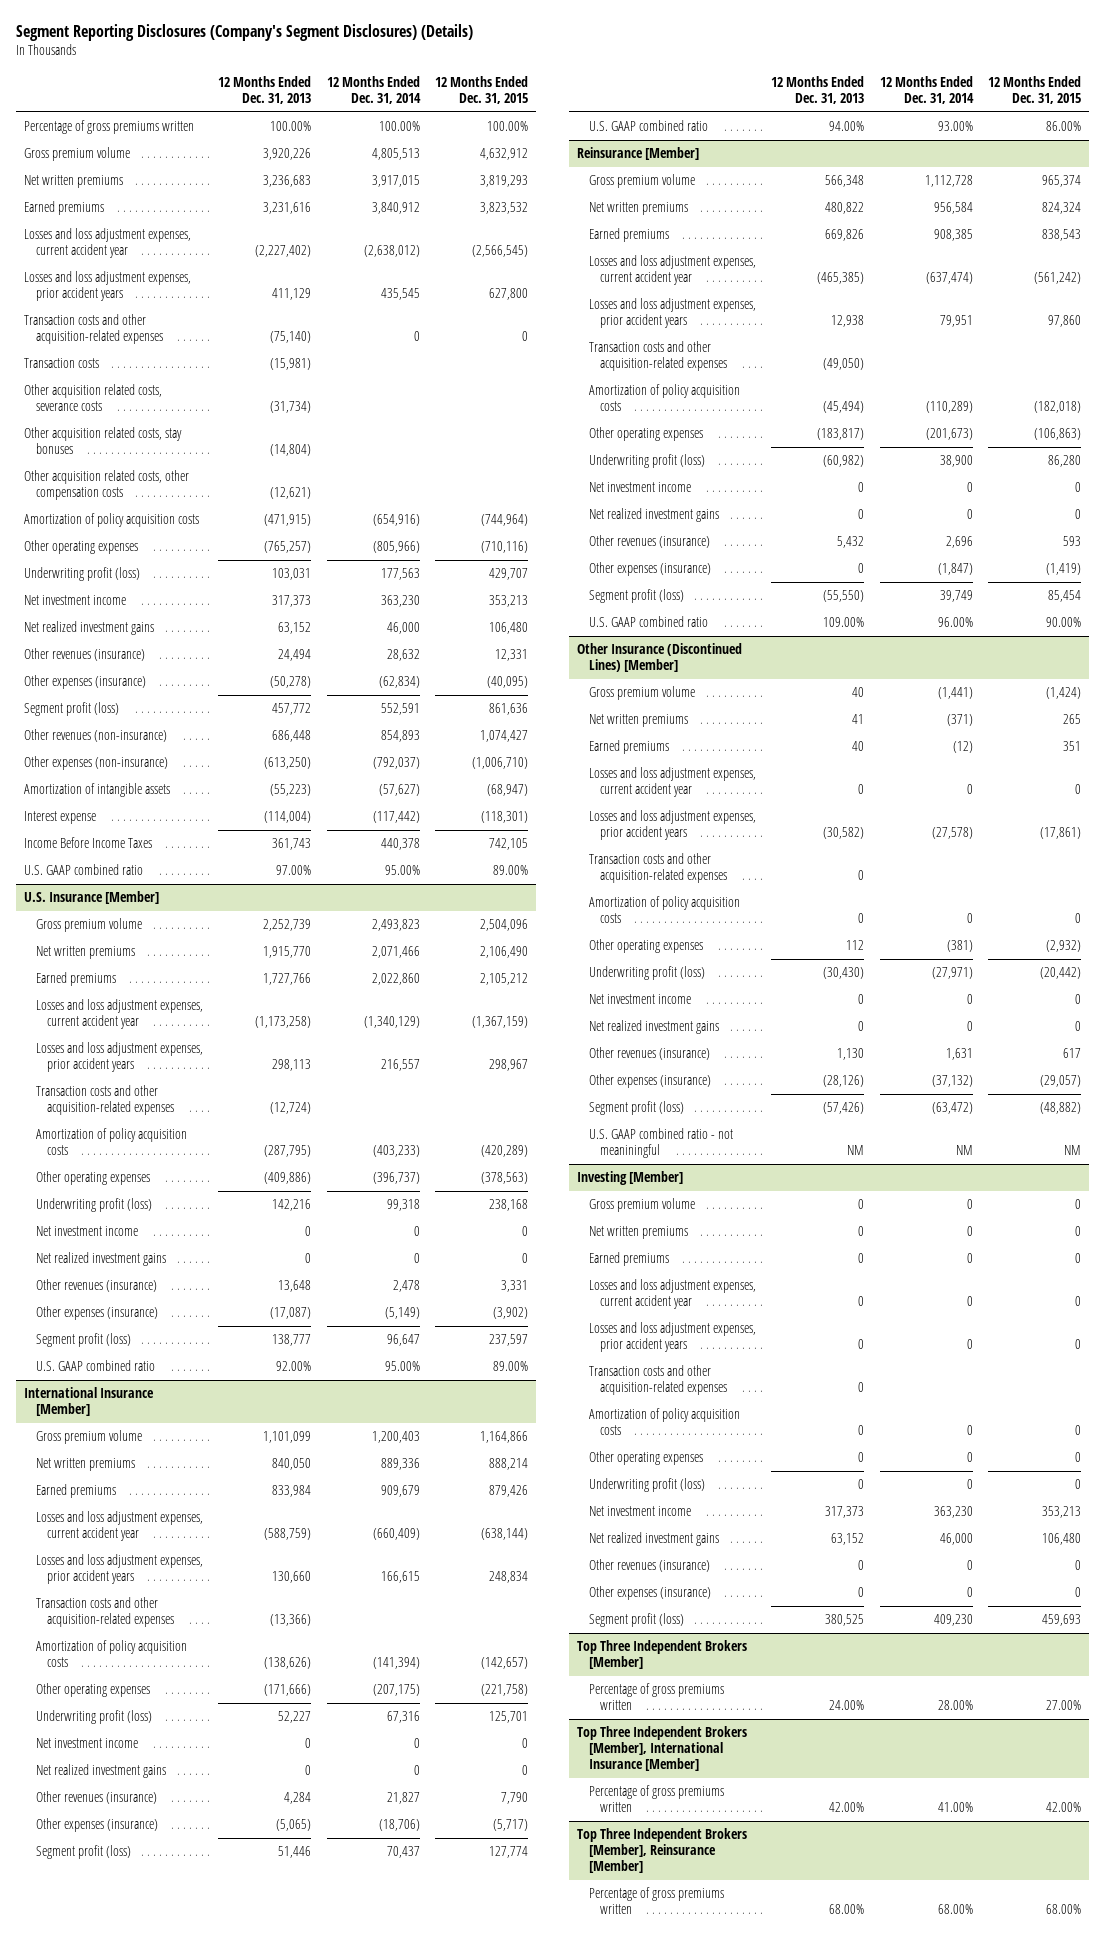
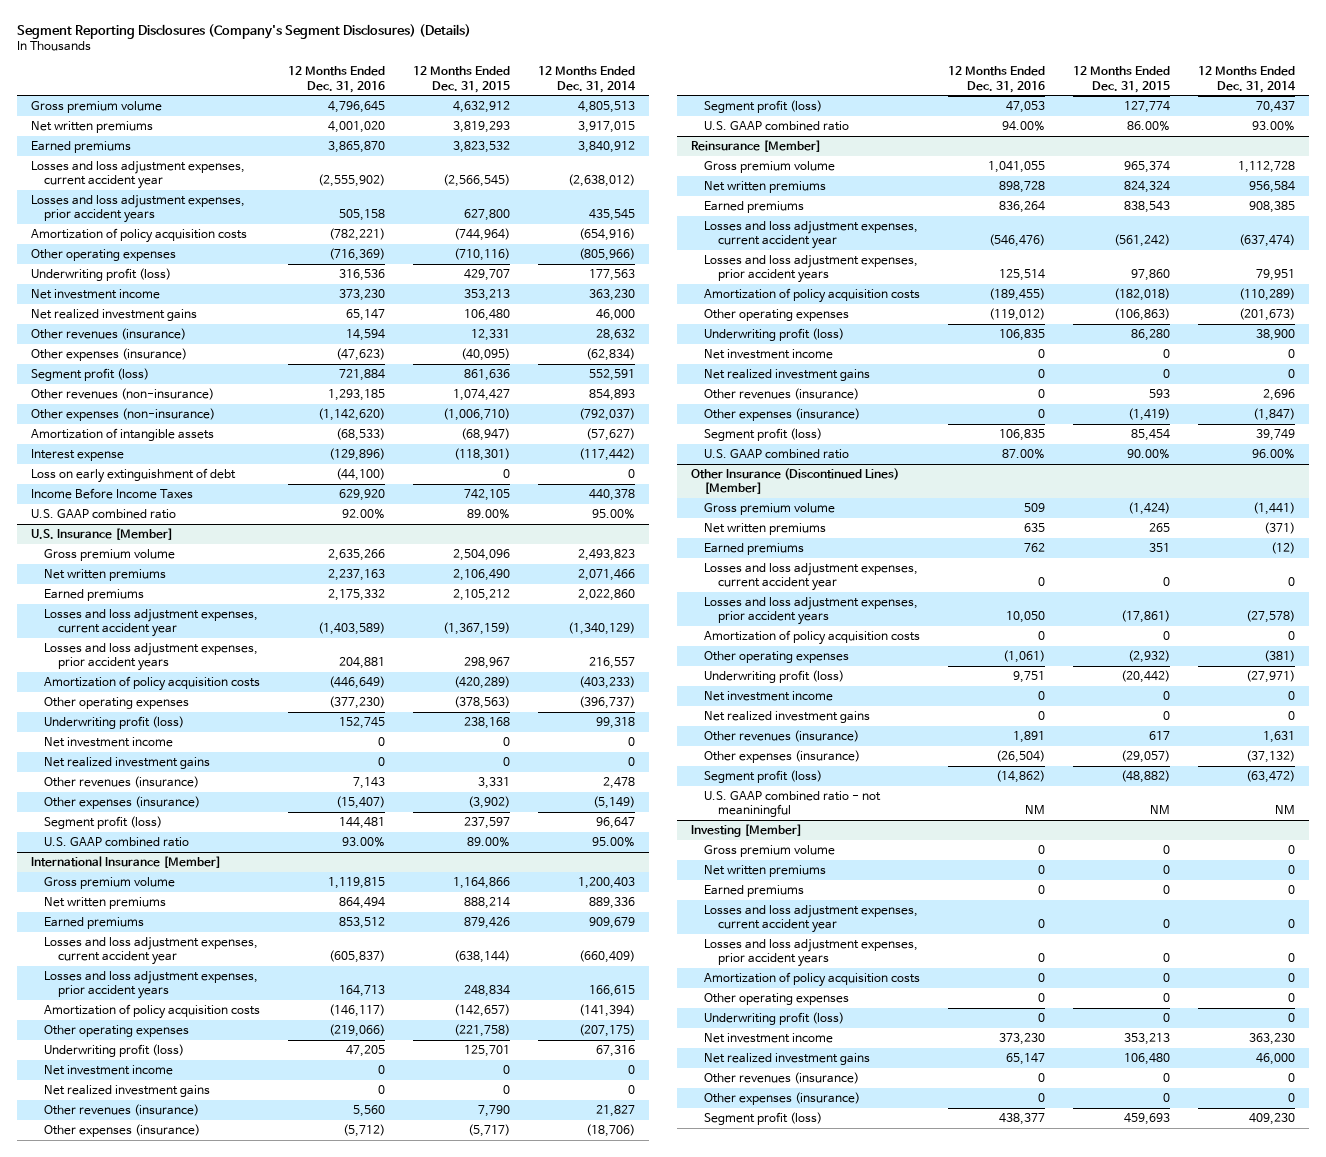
[218,76,312,105] 12 Months Ended Dec. 31, 2013 -> none
none -> [288,66,386,93] 12 Months Ended Dec. 31, 2016
[24,120,195,135] Percentage of gross premiums written -> none
[24,314,163,345] Transaction costs and other acquisition-related expenses -> none
[24,358,100,369] Transaction costs -> none
[24,384,163,412] Other acquisition related costs, severance costs -> none
[24,427,183,455] Other acquisition related costs, stay bonuses -> none
[24,470,190,501] Other acquisition related costs, other compensation costs -> none
none -> [31,467,237,483] Loss on early extinguishment of debt
[35,1085,175,1116] Transaction costs and other acquisition-related expenses -> none
[35,1597,175,1628] Transaction costs and other acquisition-related expenses -> none
[588,341,728,372] Transaction costs and other acquisition-related expenses -> none
[588,853,728,884] Transaction costs and other acquisition-related expenses -> none
[588,1365,728,1396] Transaction costs and other acquisition-related expenses -> none
[577,1640,748,1670] Top Three Independent Brokers [Member] -> none
[588,1683,724,1711] Percentage of gross premiums written -> none
[577,1726,748,1772] Top Three Independent Brokers [Member], International Insurance [Member] -> none
[588,1785,724,1813] Percentage of gross premiums written -> none
[577,1828,748,1874] Top Three Independent Brokers [Member], Reinsurance [Member] -> none
[588,1887,724,1915] Percentage of gross premiums written -> none

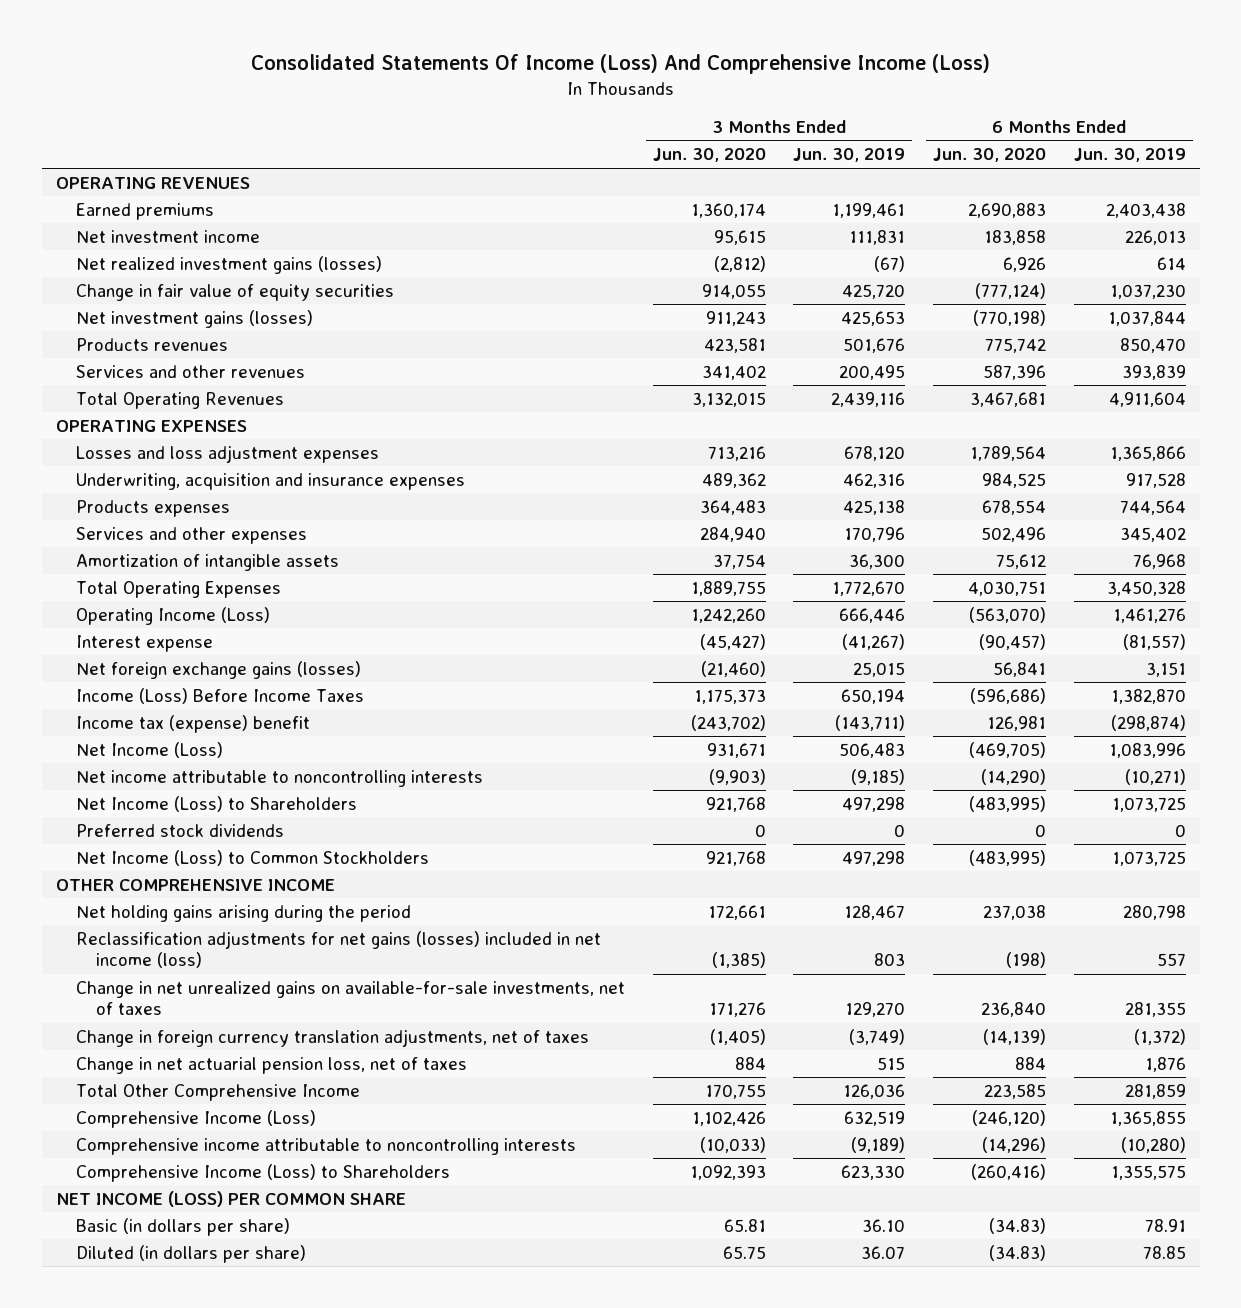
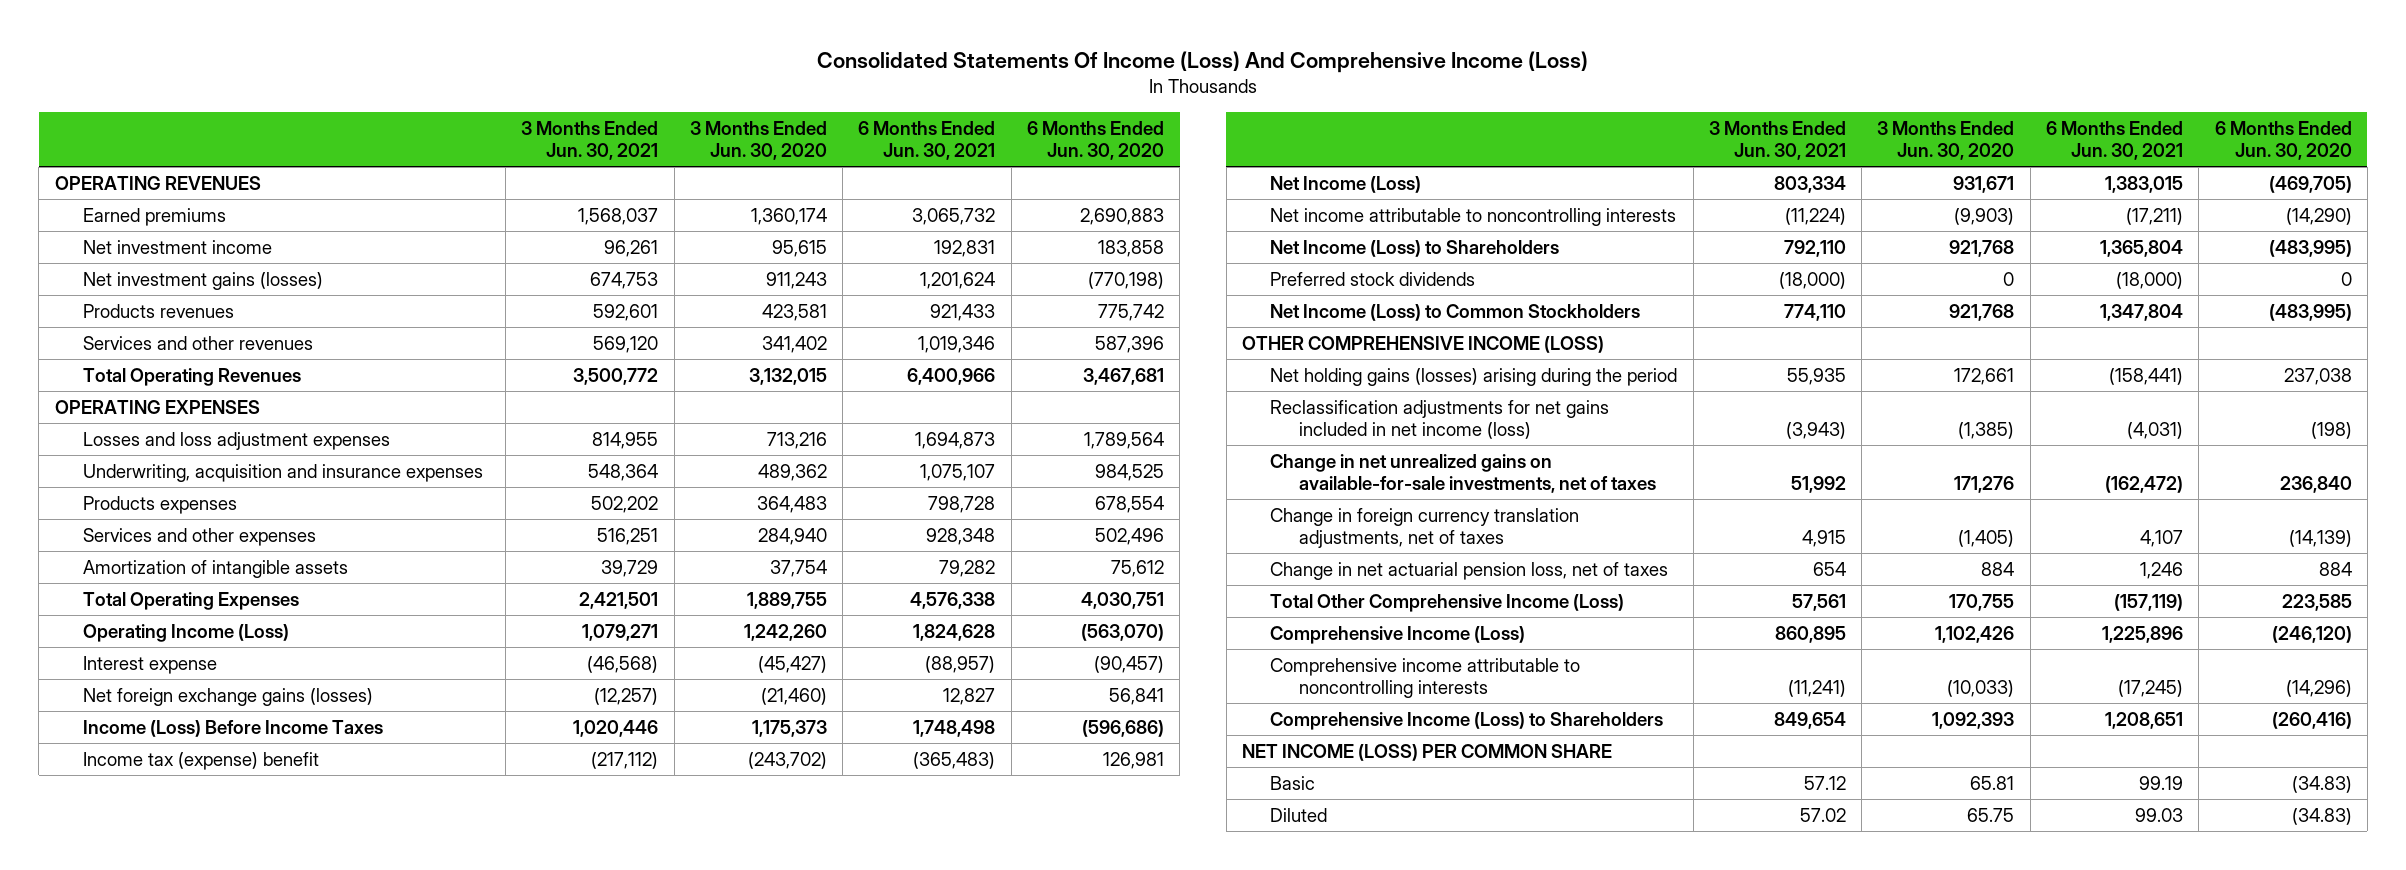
[793,148,906,163] Jun. 30, 2019 -> none
[1073,148,1186,163] Jun. 30, 2019 -> none
none -> [521,120,659,160] 3 Months Ended Jun. 30, 2021
none -> [858,120,996,160] 6 Months Ended Jun. 30, 2021
[75,255,382,274] Net realized investment gains (losses) -> none
[75,283,394,301] Change in fair value of equity securities -> none
[55,878,335,891] OTHER COMPREHENSIVE INCOME -> [1242,336,1605,354] OTHER COMPREHENSIVE INCOME (LOSS)
[75,904,411,922] Net holding gains arising during the period -> [1270,368,1678,387] Net holding gains (losses) arising during the period
[75,930,601,969] Reclassification adjustments for net gains (losses) included in net income (loss) -> [1270,400,1610,439] Reclassification adjustments for net gains included in net income (loss)
[75,1083,360,1101] Total Other Comprehensive Income -> [1270,594,1625,613] Total Other Comprehensive Income (Loss)
[75,1217,290,1236] Basic (in dollars per share) -> [1270,776,1316,791] Basic
[75,1244,306,1263] Diluted (in dollars per share) -> [1270,808,1328,823] Diluted

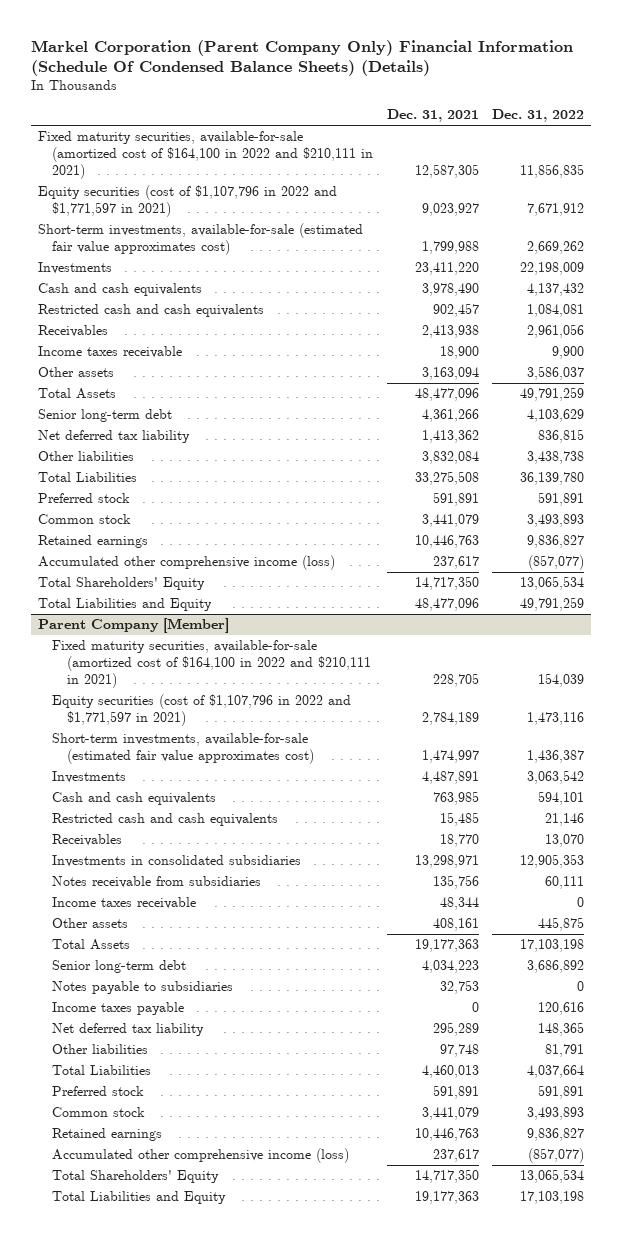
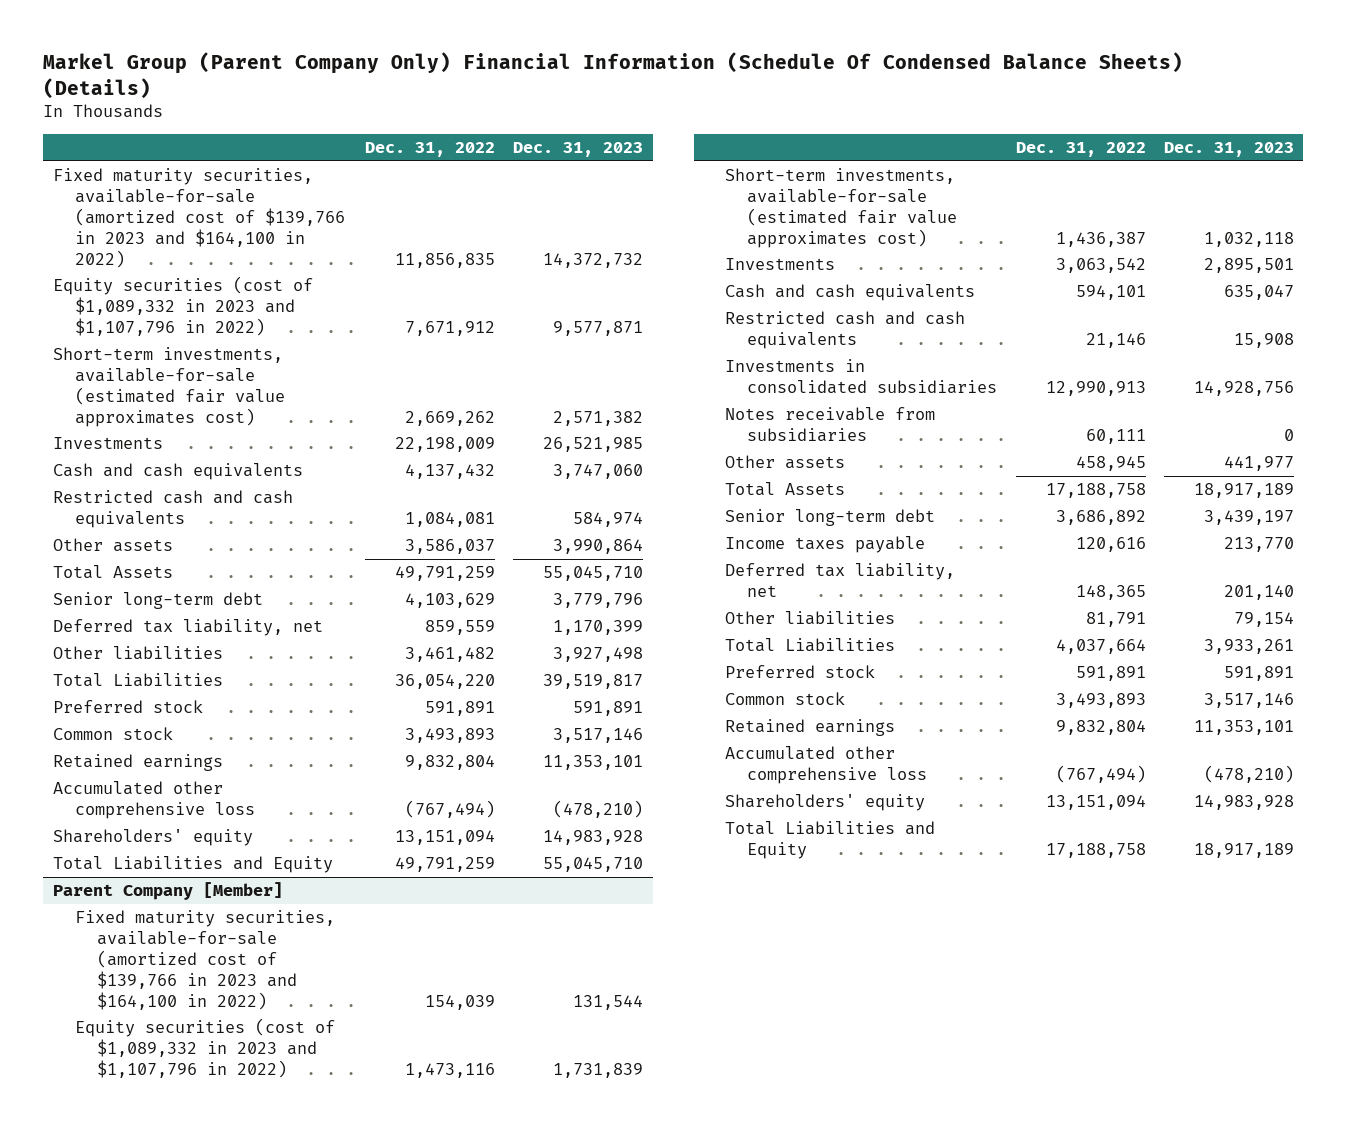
[30,39,573,77] Markel Corporation (Parent Company Only) Financial Information (Schedule Of Condensed Balance Sheets) (Details) -> [43,52,1184,99] Markel Group (Parent Company Only) Financial Information (Schedule Of Condensed Balance Sheets) (Details)
[386,108,479,122] Dec. 31, 2021 -> none
none -> [513,142,644,158] Dec. 31, 2023
[37,131,374,179] Fixed maturity securities, available-for-sale (amortized cost of $164,100 in 2022 and $210,111 in 2021) -> [52,168,345,268] Fixed maturity securities, available-for-sale (amortized cost of $139,766 in 2023 and $164,100 in 2022)
[37,185,337,218] Equity securities (cost of $1,107,796 in 2022 and $1,771,597 in 2021) -> [52,276,313,336] Equity securities (cost of $1,089,332 in 2023 and $1,107,796 in 2022)
[37,325,108,338] Receivables -> none
[37,346,182,359] Income taxes receivable -> none
[37,430,190,444] Net deferred tax liability -> [52,619,323,637] Deferred tax liability, net
[538,429,585,444] 836,815 -> [425,620,496,636] 859,559
[527,451,585,465] 3,438,738 -> [405,647,496,663] 3,461,482
[520,472,585,486] 36,139,780 -> [395,674,496,690] 36,054,220
[527,535,585,549] 9,836,827 -> [405,755,496,771] 9,832,804
[37,555,335,571] Accumulated other comprehensive income (loss) -> [52,781,255,820] Accumulated other comprehensive loss
[528,555,585,571] (857,077) -> [405,800,496,819] (767,494)
[37,577,205,591] Total Shareholders' Equity -> [52,829,253,847] Shareholders' equity
[520,576,585,591] 13,065,534 -> [395,830,496,846] 13,151,094
[52,640,371,688] Fixed maturity securities, available-for-sale (amortized cost of $164,100 in 2022 and $210,111 in 2021) -> [74,910,335,1010] Fixed maturity securities, available-for-sale (amortized cost of $139,766 in 2023 and $164,100 in 2022)
[52,694,352,727] Equity securities (cost of $1,107,796 in 2022 and $1,771,597 in 2021) -> [74,1018,335,1078] Equity securities (cost of $1,089,332 in 2023 and $1,107,796 in 2022)
[52,834,123,847] Receivables -> none
[520,854,585,869] 12,905,353 -> [1045,381,1146,397] 12,990,913
[52,897,197,910] Income taxes receivable -> none
[538,917,585,932] 445,875 -> [1075,456,1146,472] 458,945
[520,939,585,953] 17,103,198 -> [1045,483,1146,499] 17,188,758
[52,981,234,995] Notes payable to subsidiaries -> none
[52,1023,205,1037] Net deferred tax liability -> [725,563,956,598] Deferred tax liability, net
[527,1128,585,1142] 9,836,827 -> [1055,720,1146,736] 9,832,804
[52,1148,350,1164] Accumulated other comprehensive income (loss) -> [725,746,928,785] Accumulated other comprehensive loss
[528,1148,585,1164] (857,077) -> [1055,765,1146,784] (767,494)
[52,1170,220,1184] Total Shareholders' Equity -> [725,794,926,812] Shareholders' equity
[520,1169,585,1184] 13,065,534 -> [1045,795,1146,811] 13,151,094
[520,1191,585,1205] 17,103,198 -> [1045,843,1146,859] 17,188,758

